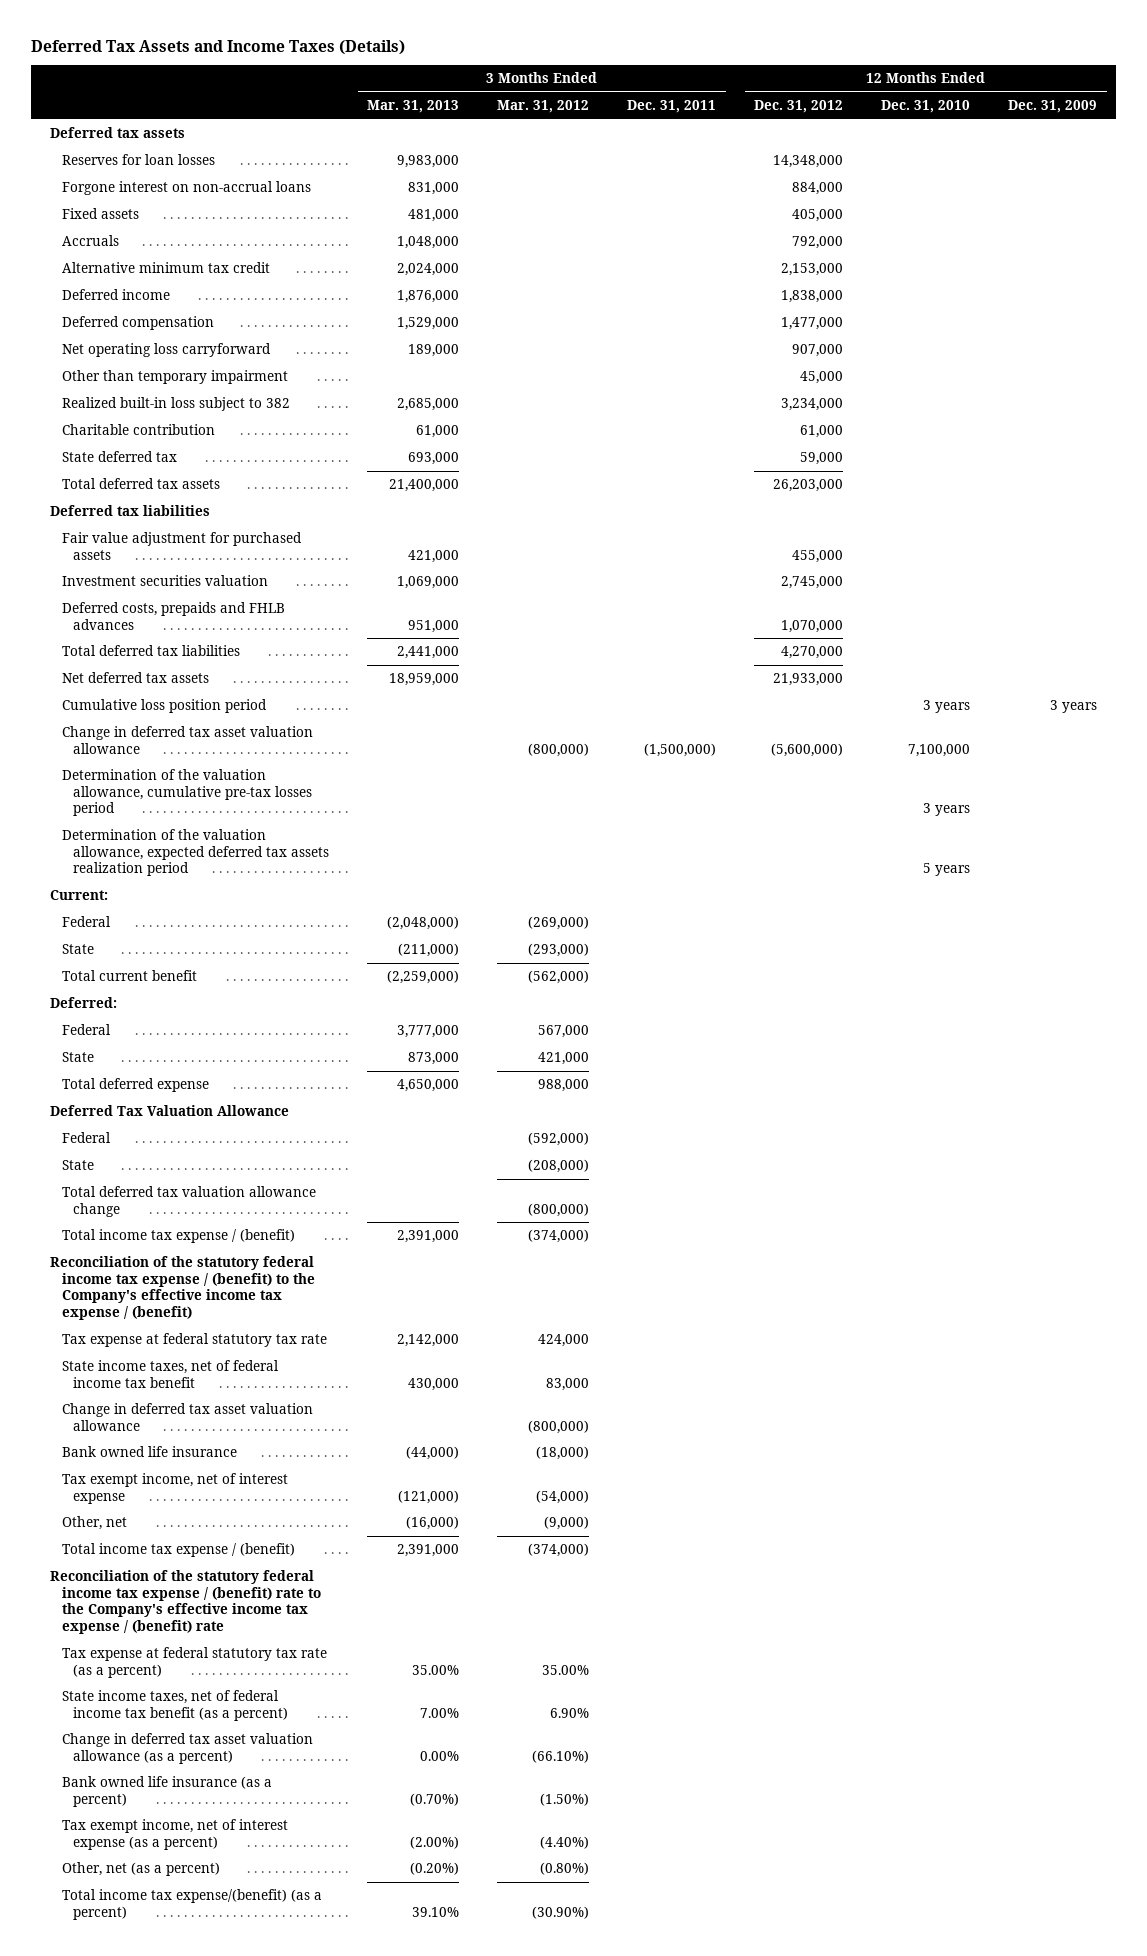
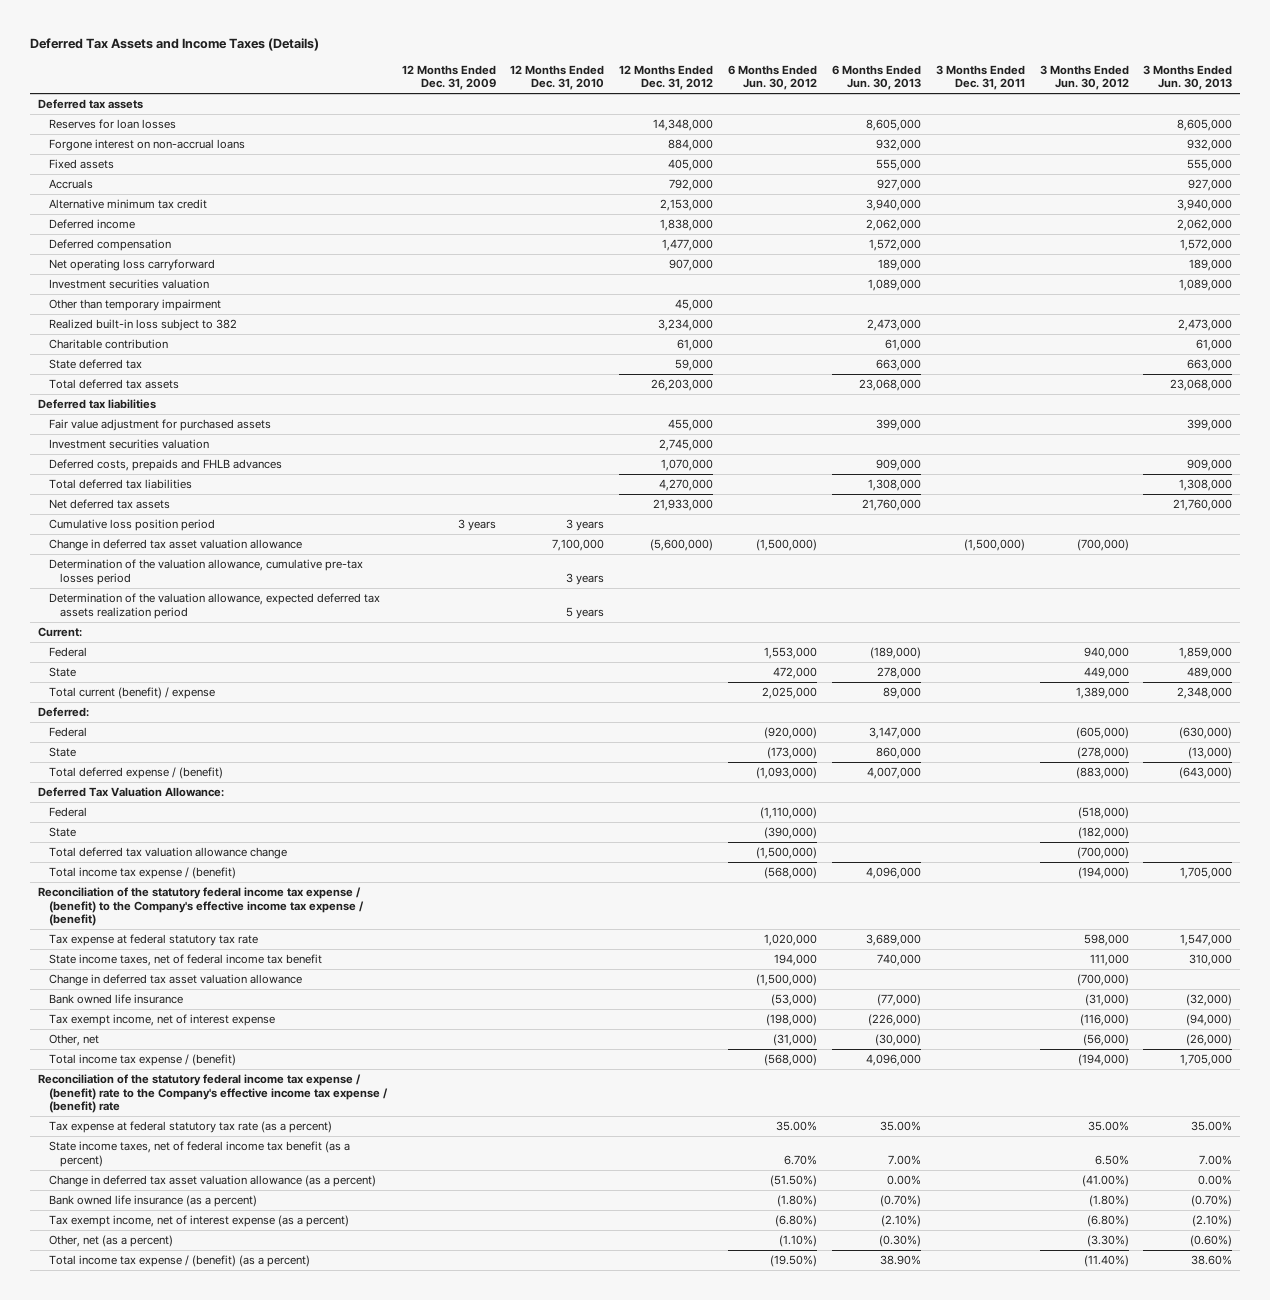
[367,100,460,114] Mar. 31, 2013 -> none
[497,100,590,114] Mar. 31, 2012 -> none
none -> [728,64,818,91] 6 Months Ended Jun. 30, 2012
none -> [831,64,921,91] 6 Months Ended Jun. 30, 2013
none -> [1039,64,1129,91] 3 Months Ended Jun. 30, 2012
none -> [1143,64,1233,91] 3 Months Ended Jun. 30, 2013
none -> [48,279,209,290] Investment securities valuation
[61,970,197,982] Total current benefit -> [48,687,215,700] Total current (benefit) / expense
[61,1078,209,1093] Total deferred expense -> [48,767,223,780] Total deferred expense / (benefit)
[50,1105,290,1117] Deferred Tax Valuation Allowance -> [37,787,224,798] Deferred Tax Valuation Allowance:
[61,1889,322,1920] Total income tax expense/(benefit) (as a percent) -> [48,1255,310,1268] Total income tax expense / (benefit) (as a percent)

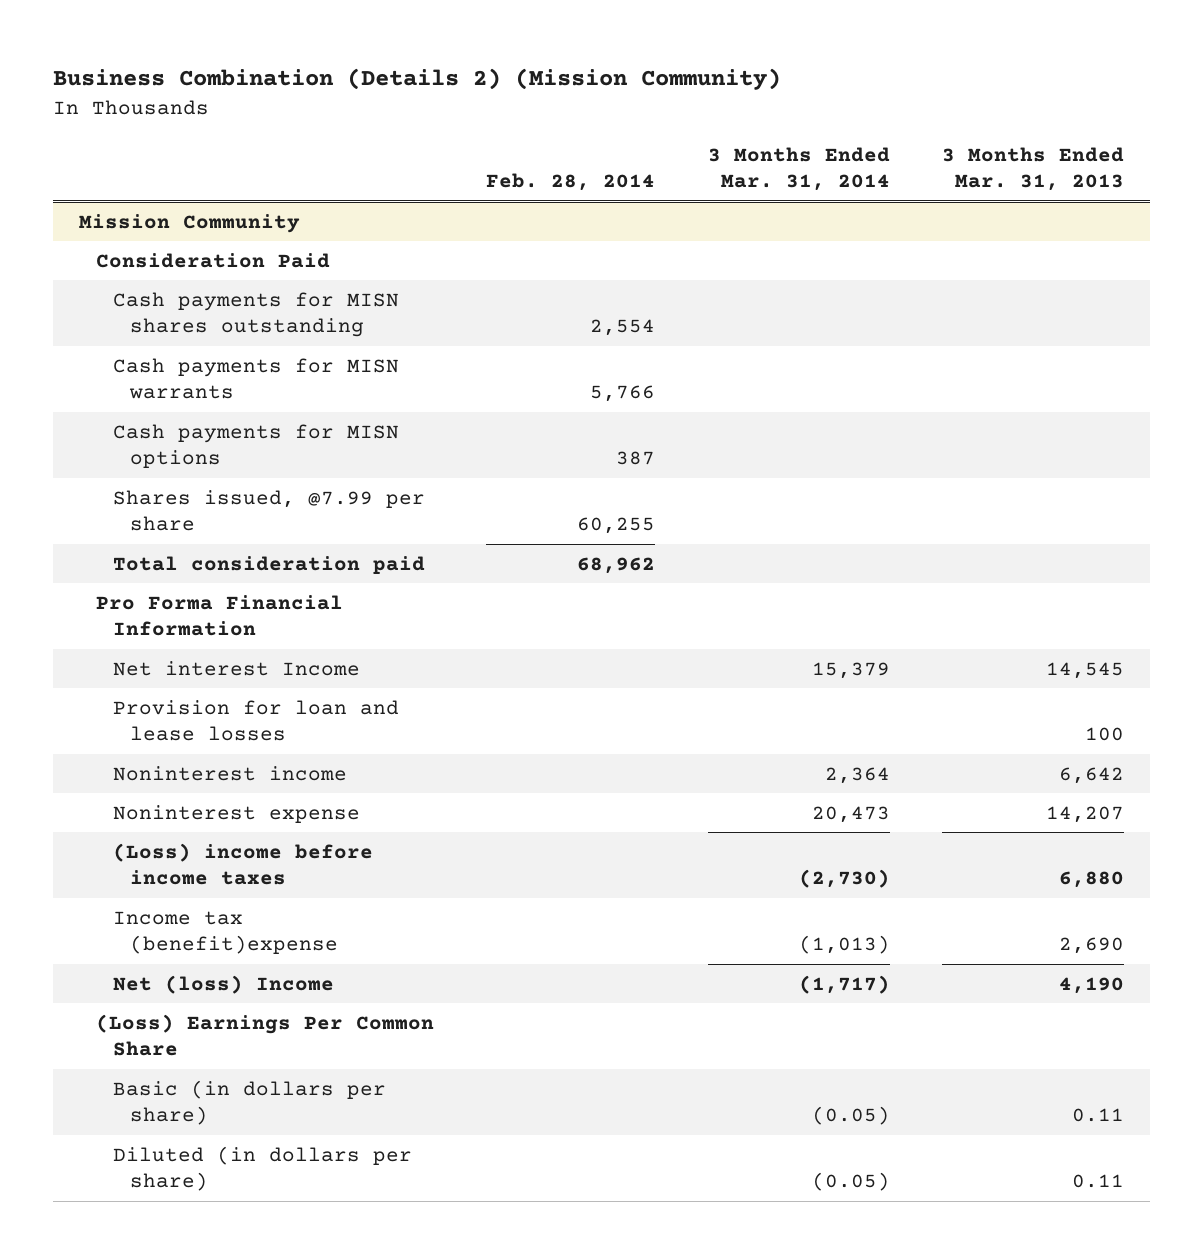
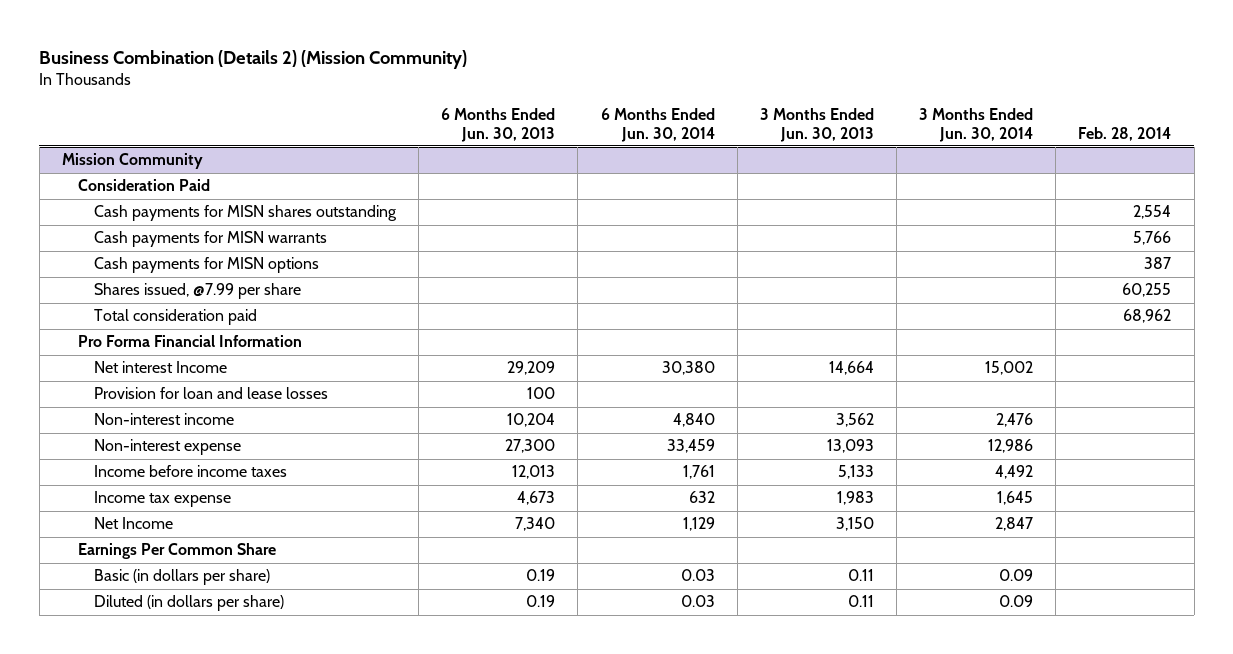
[707,146,890,192] 3 Months Ended Mar. 31, 2014 -> none
[942,146,1125,192] 3 Months Ended Mar. 31, 2013 -> none
none -> [441,107,556,142] 6 Months Ended Jun. 30, 2013
none -> [600,107,715,142] 6 Months Ended Jun. 30, 2014
none -> [759,107,874,142] 3 Months Ended Jun. 30, 2013
none -> [919,107,1034,142] 3 Months Ended Jun. 30, 2014
[112,765,347,781] Noninterest income -> [94,413,235,426] Non-interest income
[112,804,360,823] Noninterest expense -> [94,439,242,456] Non-interest expense
[112,842,373,886] (Loss) income before income taxes -> [94,465,288,478] Income before income taxes
[112,910,338,955] Income tax (benefit)expense -> [94,491,232,508] Income tax expense
[112,974,334,994] Net (loss) Income -> [94,517,174,530] Net Income
[95,1013,434,1057] (Loss) Earnings Per Common Share -> [77,543,276,560] Earnings Per Common Share

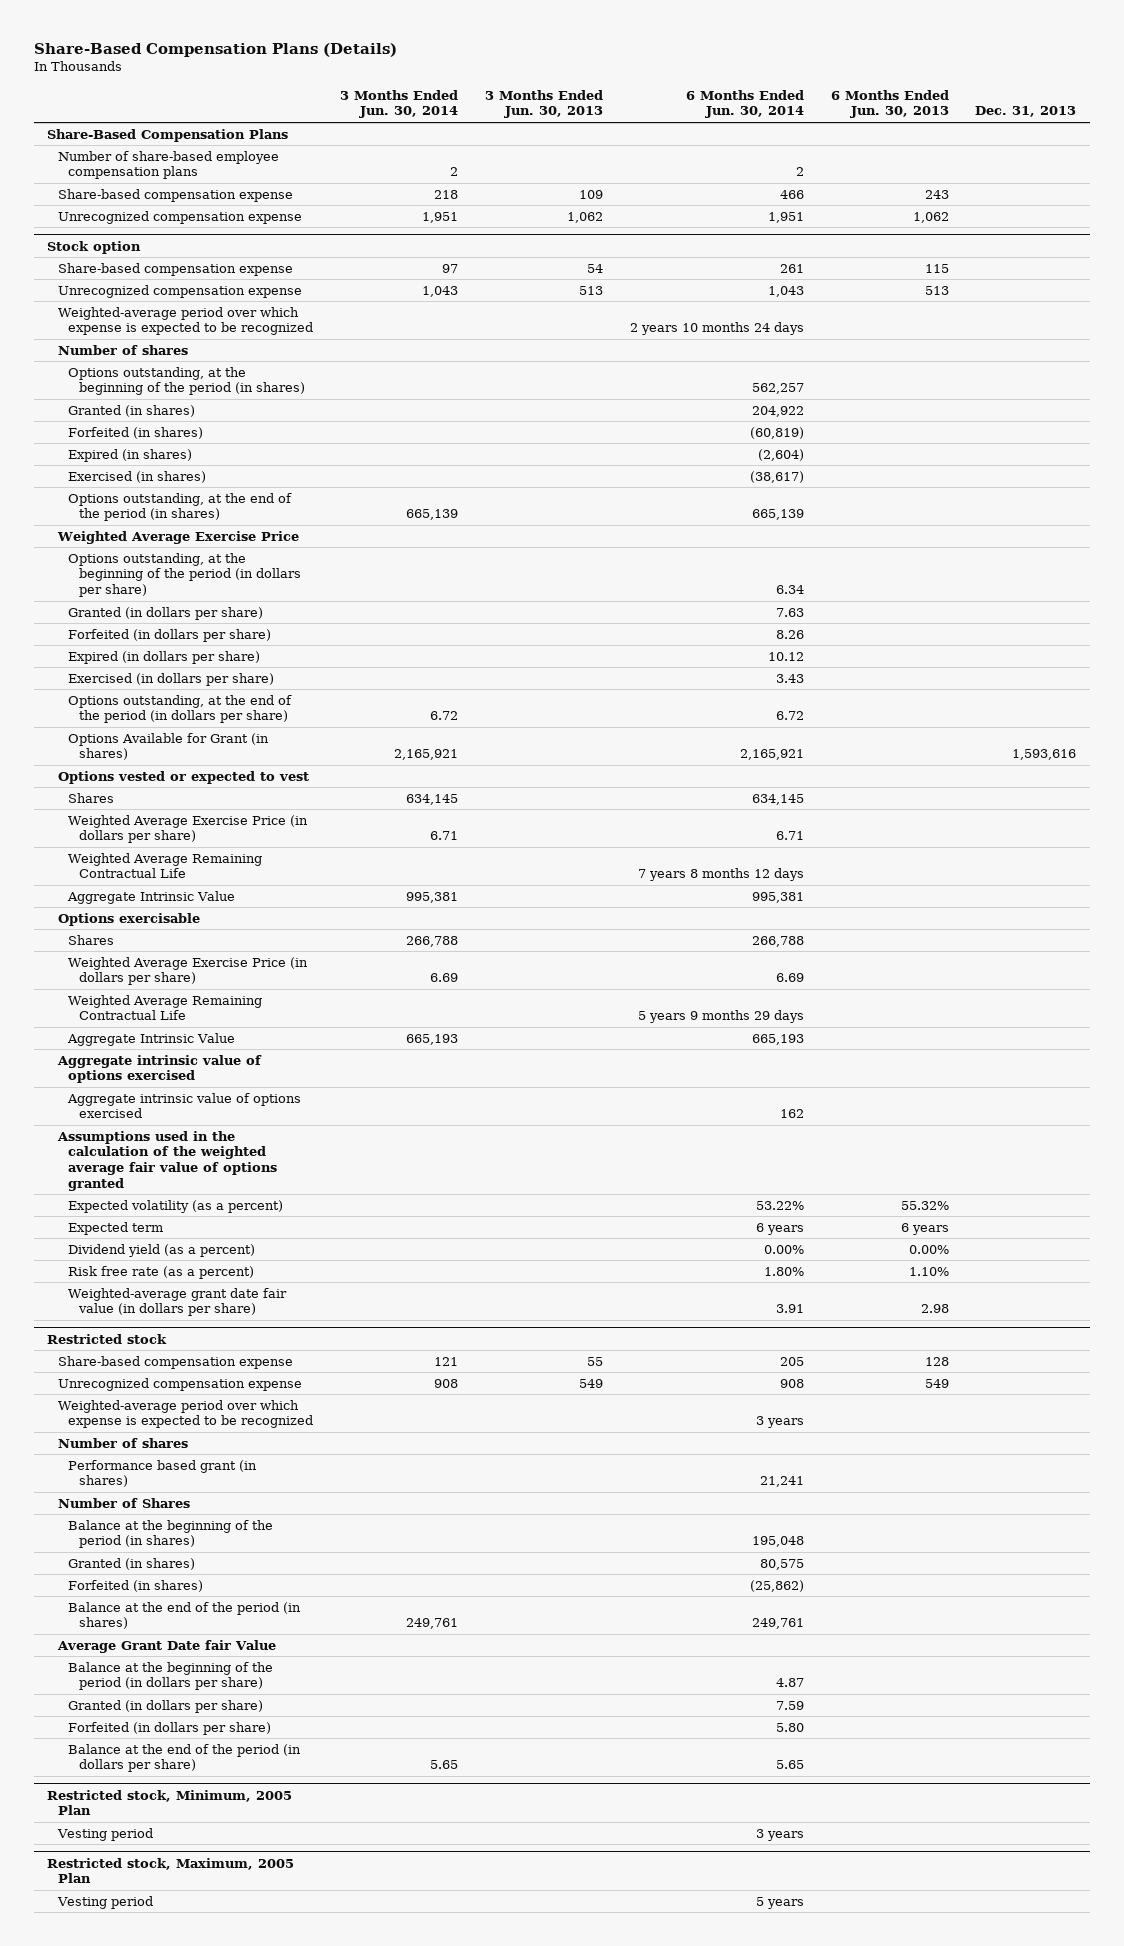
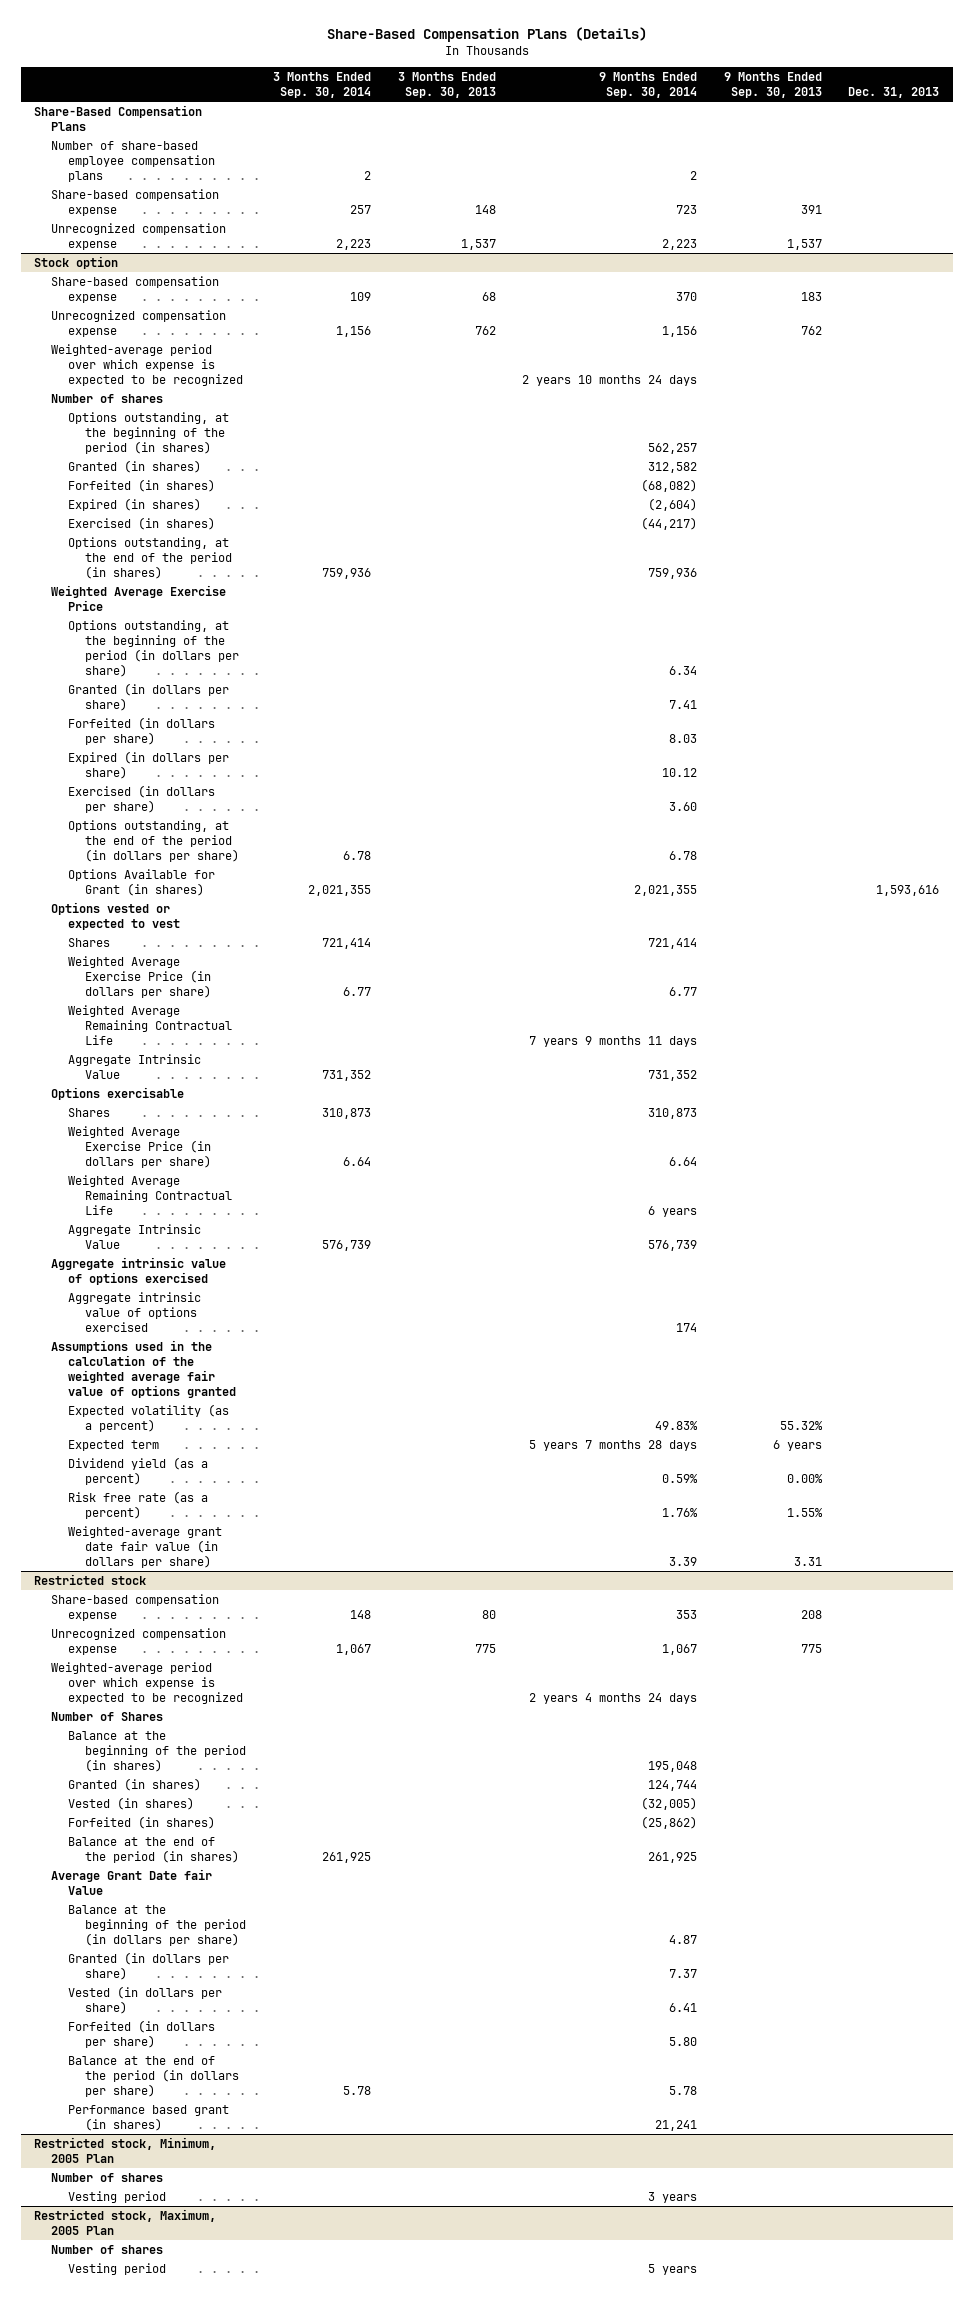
[340,89,459,119] 3 Months Ended Jun. 30, 2014 -> none
[484,89,603,119] 3 Months Ended Jun. 30, 2013 -> none
[685,89,804,119] 6 Months Ended Jun. 30, 2014 -> none
[830,89,949,119] 6 Months Ended Jun. 30, 2013 -> none
none -> [273,71,372,99] 3 Months Ended Sep. 30, 2014
none -> [397,71,496,99] 3 Months Ended Sep. 30, 2013
none -> [599,71,698,99] 9 Months Ended Sep. 30, 2014
none -> [723,71,822,99] 9 Months Ended Sep. 30, 2013
[57,1437,188,1448] Number of shares -> none
none -> [68,1796,195,1810] Vested (in shares)
none -> [68,1985,223,2014] Vested (in dollars per share)
[68,1459,258,1488] Performance based grant (in shares) -> [68,2104,230,2131] Performance based grant (in shares)
none -> [51,2172,164,2182] Number of shares
none -> [51,2244,164,2254] Number of shares

